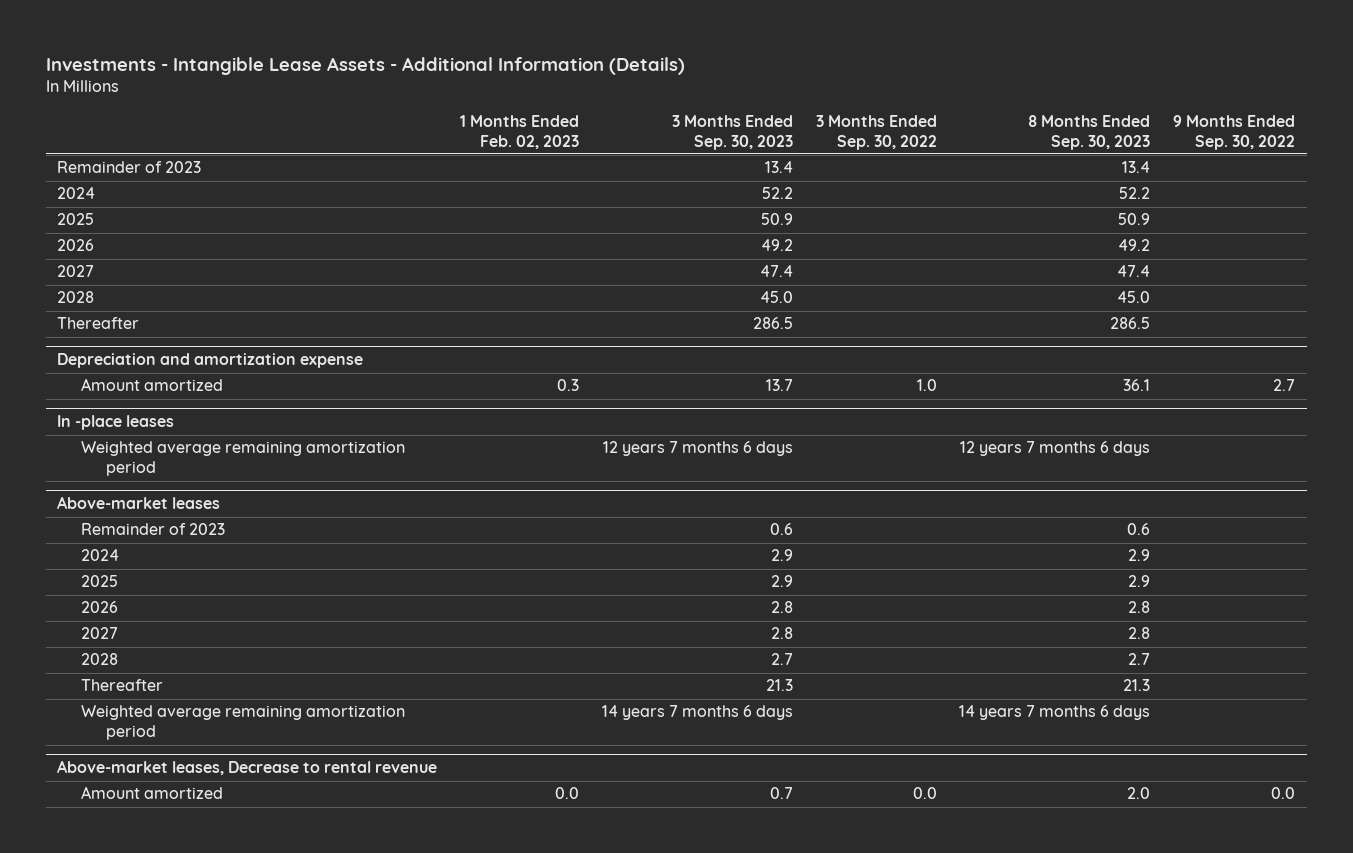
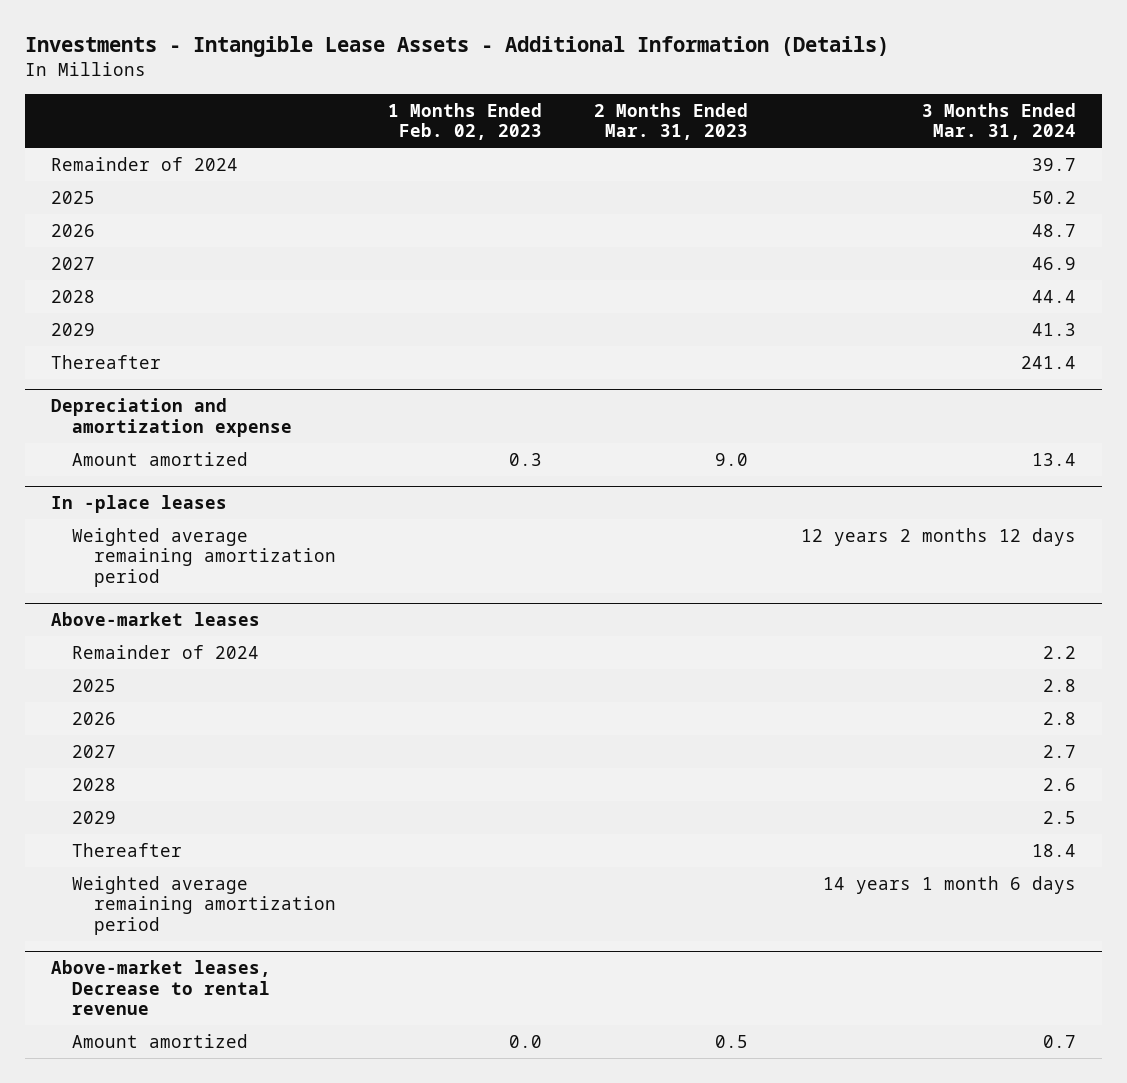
[671,114,793,150] 3 Months Ended Sep. 30, 2023 -> none
[815,114,937,150] 3 Months Ended Sep. 30, 2022 -> none
[1028,114,1151,150] 8 Months Ended Sep. 30, 2023 -> none
[1173,114,1296,150] 9 Months Ended Sep. 30, 2022 -> none
none -> [594,102,749,141] 2 Months Ended Mar. 31, 2023
none -> [921,102,1076,141] 3 Months Ended Mar. 31, 2024
[57,187,96,200] 2024 -> none
[57,161,202,174] Remainder of 2023 -> [51,156,239,171] Remainder of 2024
none -> [51,322,96,336] 2029
[81,549,120,562] 2024 -> none
[81,523,226,536] Remainder of 2023 -> [72,644,260,659] Remainder of 2024
none -> [72,810,117,824] 2029

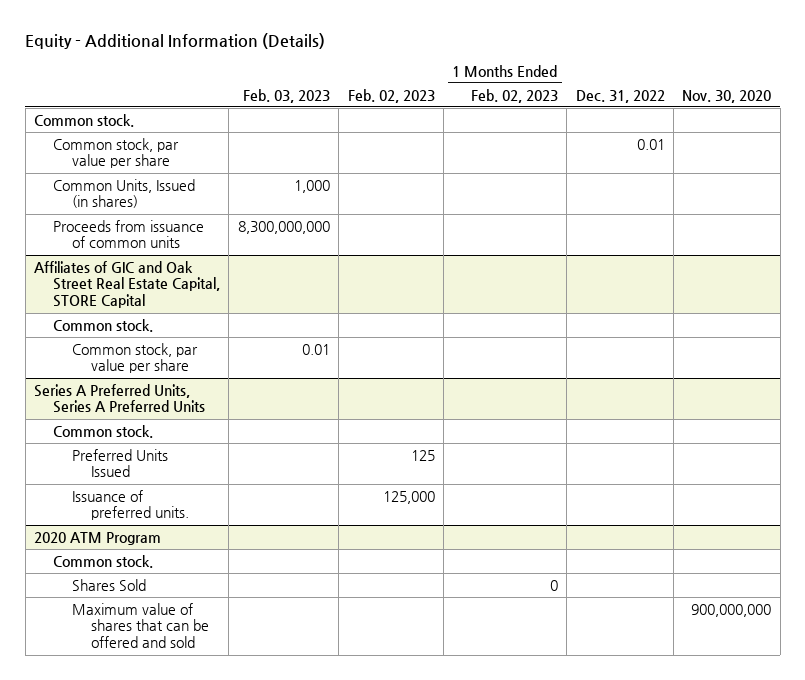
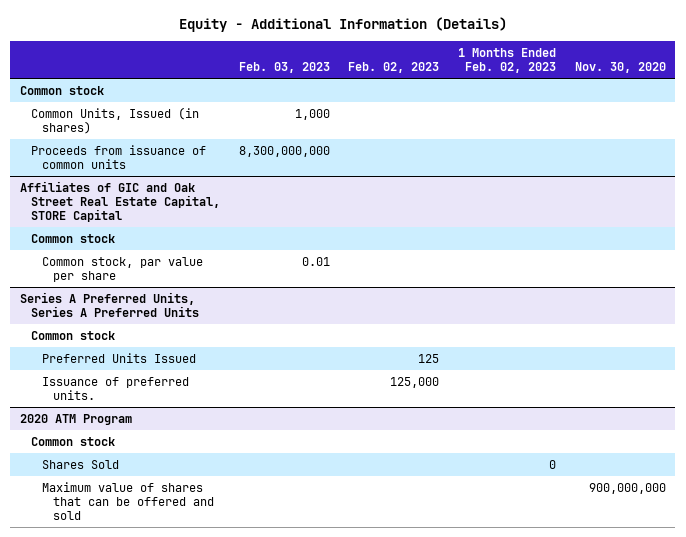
[575,89,665,103] Dec. 31, 2022 -> none
[53,137,180,169] Common stock, par value per share -> none
[33,113,134,127] Common stock. -> [19,85,104,95] Common stock
[53,318,154,332] Common stock. -> [30,233,115,243] Common stock
[53,424,154,438] Common stock. -> [30,330,115,340] Common stock
[53,554,154,568] Common stock. -> [30,436,115,446] Common stock

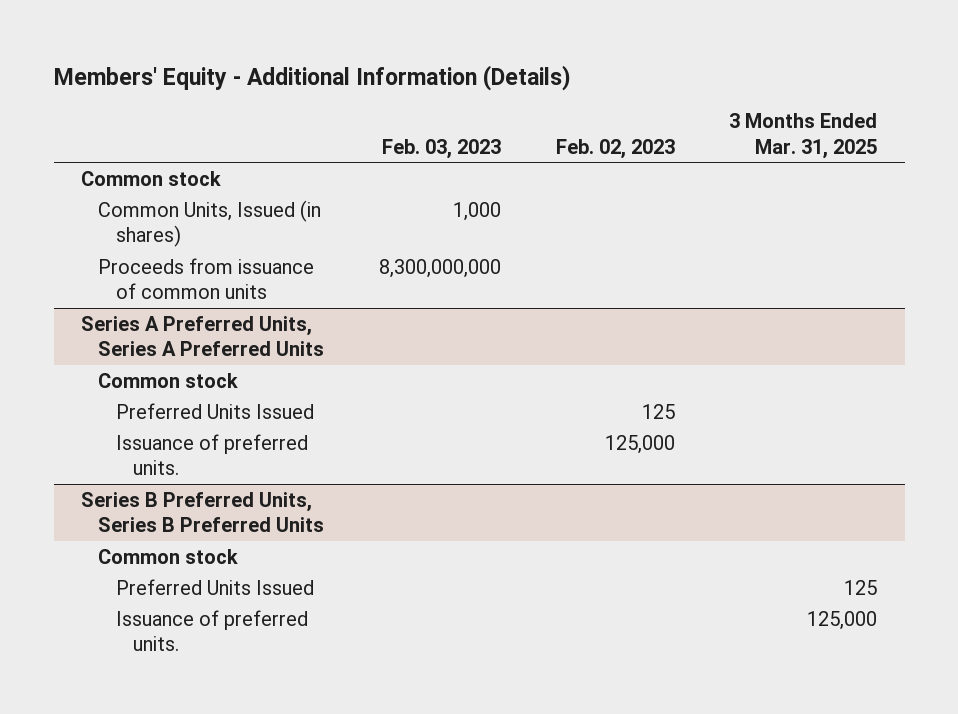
[178,17,507,33] Equity - Additional Information (Details) -> [53,65,571,92] Members' Equity - Additional Information (Details)
[458,47,557,73] 1 Months Ended Feb. 02, 2023 -> none
[574,61,666,73] Nov. 30, 2020 -> none
none -> [729,113,878,159] 3 Months Ended Mar. 31, 2025
[19,180,220,223] Affiliates of GIC and Oak Street Real Estate Capital, STORE Capital -> none
[30,233,115,243] Common stock -> none
[41,256,203,282] Common stock, par value per share -> none
[19,413,132,425] 2020 ATM Program -> none
[30,436,115,446] Common stock -> none
[41,459,119,469] Shares Sold -> none
[41,481,214,521] Maximum value of shares that can be offered and sold -> none
none -> [81,491,325,533] Series B Preferred Units, Series B Preferred Units
none -> [98,548,239,564] Common stock
none -> [115,578,314,595] Preferred Units Issued
none -> [115,609,308,652] Issuance of preferred units.

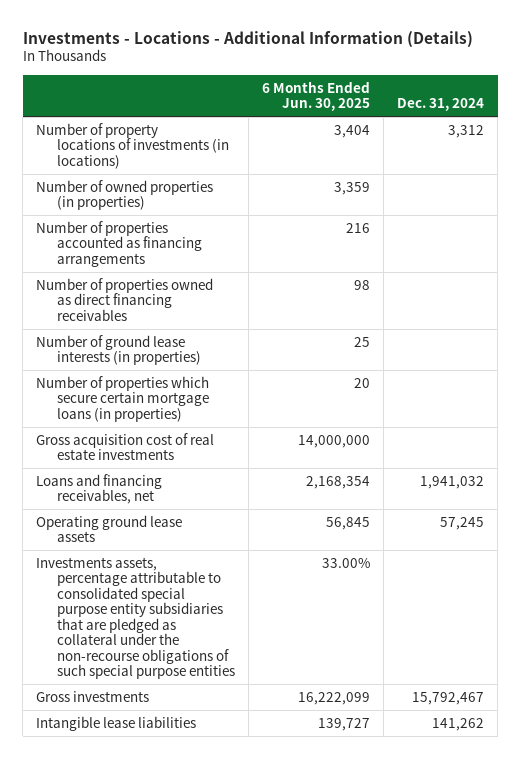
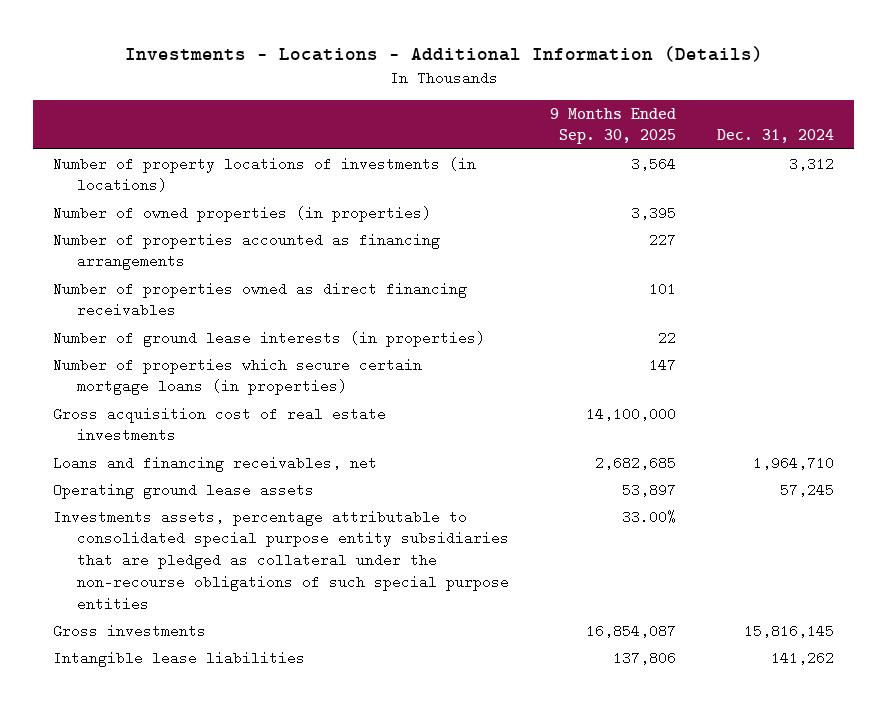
[262,80,371,112] 6 Months Ended Jun. 30, 2025 -> none
none -> [550,107,677,145] 9 Months Ended Sep. 30, 2025
[420,475,485,489] 1,941,032 -> [752,455,834,470] 1,964,710
[412,691,485,705] 15,792,467 -> [743,623,834,638] 15,816,145

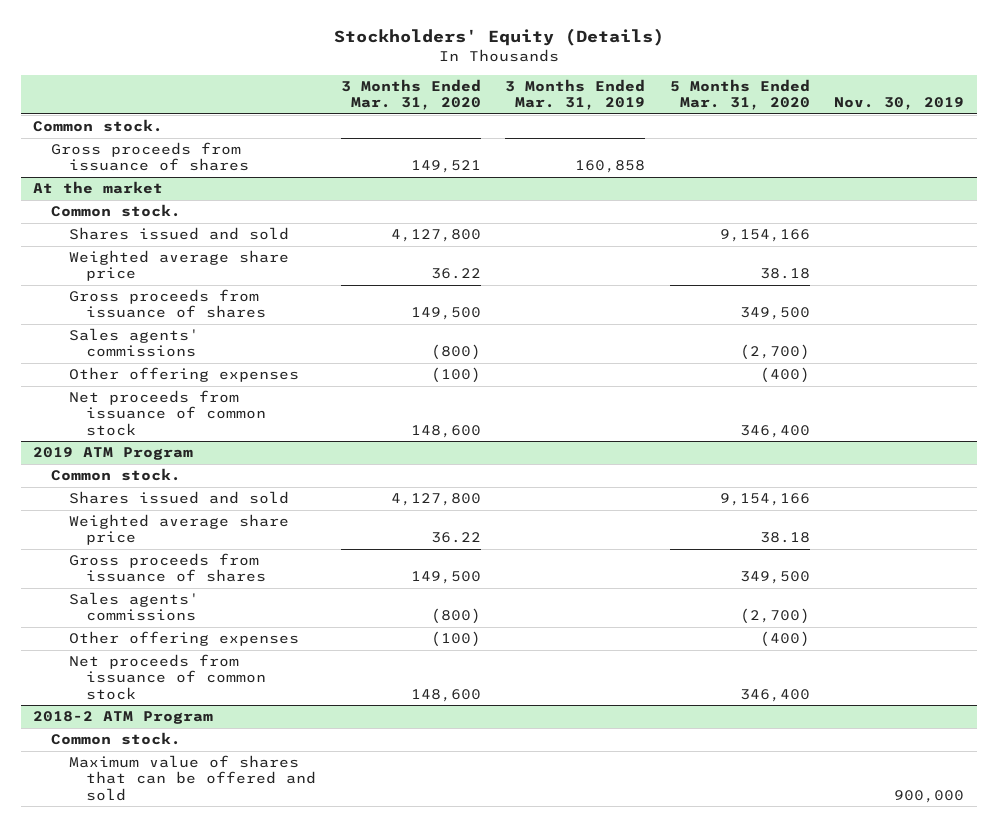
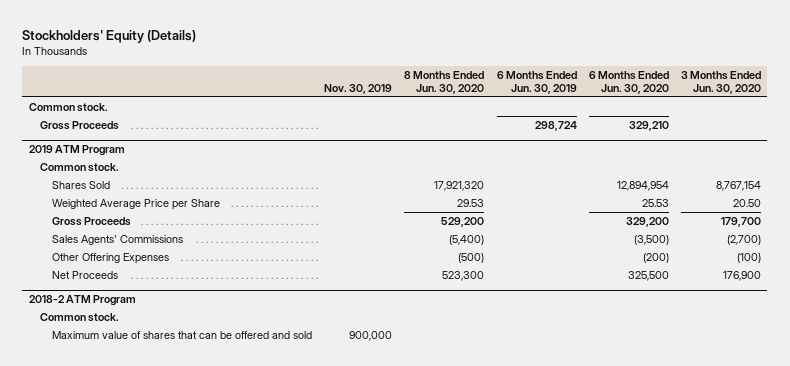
[340,78,481,111] 3 Months Ended Mar. 31, 2020 -> none
[505,78,646,111] 3 Months Ended Mar. 31, 2019 -> none
[669,78,810,111] 5 Months Ended Mar. 31, 2020 -> none
none -> [404,70,485,94] 8 Months Ended Jun. 30, 2020
none -> [496,70,577,94] 6 Months Ended Jun. 30, 2019
none -> [588,70,669,94] 6 Months Ended Jun. 30, 2020
none -> [681,70,762,94] 3 Months Ended Jun. 30, 2020
[32,181,163,195] At the market -> none
[50,204,181,218] Common stock. -> none
[68,227,289,241] Shares issued and sold -> none
[68,250,289,282] Weighted average share price -> none
[68,289,267,319] Gross proceeds from issuance of shares -> none
[68,328,199,358] Sales agents' commissions -> none
[68,367,299,383] Other offering expenses -> none
[68,390,267,436] Net proceeds from issuance of common stock -> none
[50,142,249,172] Gross proceeds from issuance of shares -> [40,121,120,131] Gross Proceeds
[68,491,289,505] Shares issued and sold -> [51,181,110,190] Shares Sold
[68,514,289,546] Weighted average share price -> [51,199,220,211] Weighted Average Price per Share
[68,553,267,583] Gross proceeds from issuance of shares -> [51,217,131,227] Gross Proceeds
[68,592,199,622] Sales agents' commissions -> [51,235,183,246] Sales Agents' Commissions
[68,631,299,647] Other offering expenses -> [51,253,169,265] Other Offering Expenses
[68,654,267,700] Net proceeds from issuance of common stock -> [51,271,118,280] Net Proceeds

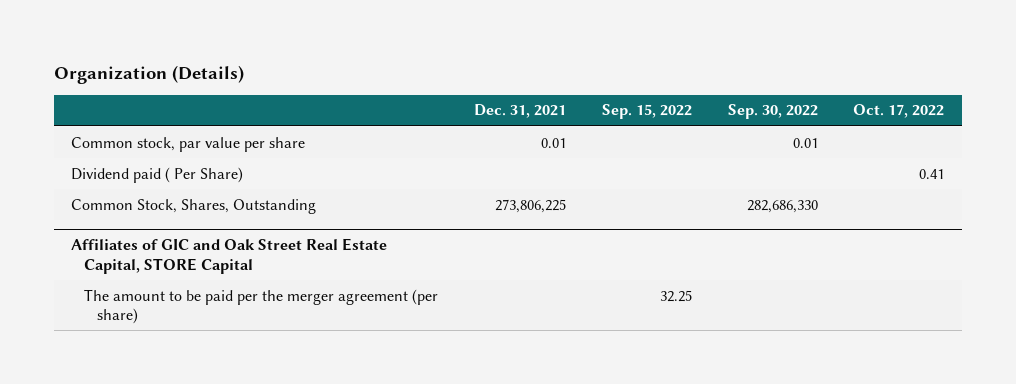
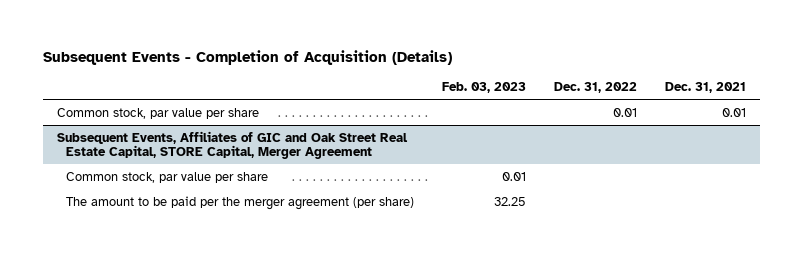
[53,64,244,84] Organization (Details) -> [42,50,452,66] Subsequent Events - Completion of Acquisition (Details)
[601,104,692,120] Sep. 15, 2022 -> none
[727,104,818,120] Sep. 30, 2022 -> none
[853,104,945,119] Oct. 17, 2022 -> none
none -> [442,82,527,94] Feb. 03, 2023
none -> [554,82,638,94] Dec. 31, 2022
[71,166,244,183] Dividend paid ( Per Share) -> none
[71,198,317,214] Common Stock, Shares, Outstanding -> none
[71,238,388,275] Affiliates of GIC and Oak Street Real Estate Capital, STORE Capital -> [56,130,408,160] Subsequent Events, Affiliates of GIC and Oak Street Real Estate Capital, STORE Capital, Merger Agreement
none -> [66,171,269,183] Common stock, par value per share

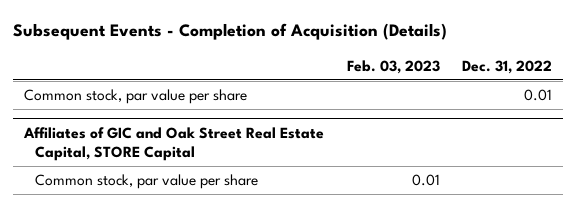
[665,82,747,94] Dec. 31, 2021 -> none
[56,130,408,160] Subsequent Events, Affiliates of GIC and Oak Street Real Estate Capital, STORE Capital, Merger Agreement -> [22,126,324,161] Affiliates of GIC and Oak Street Real Estate Capital, STORE Capital
[66,195,415,210] The amount to be paid per the merger agreement (per share) -> none

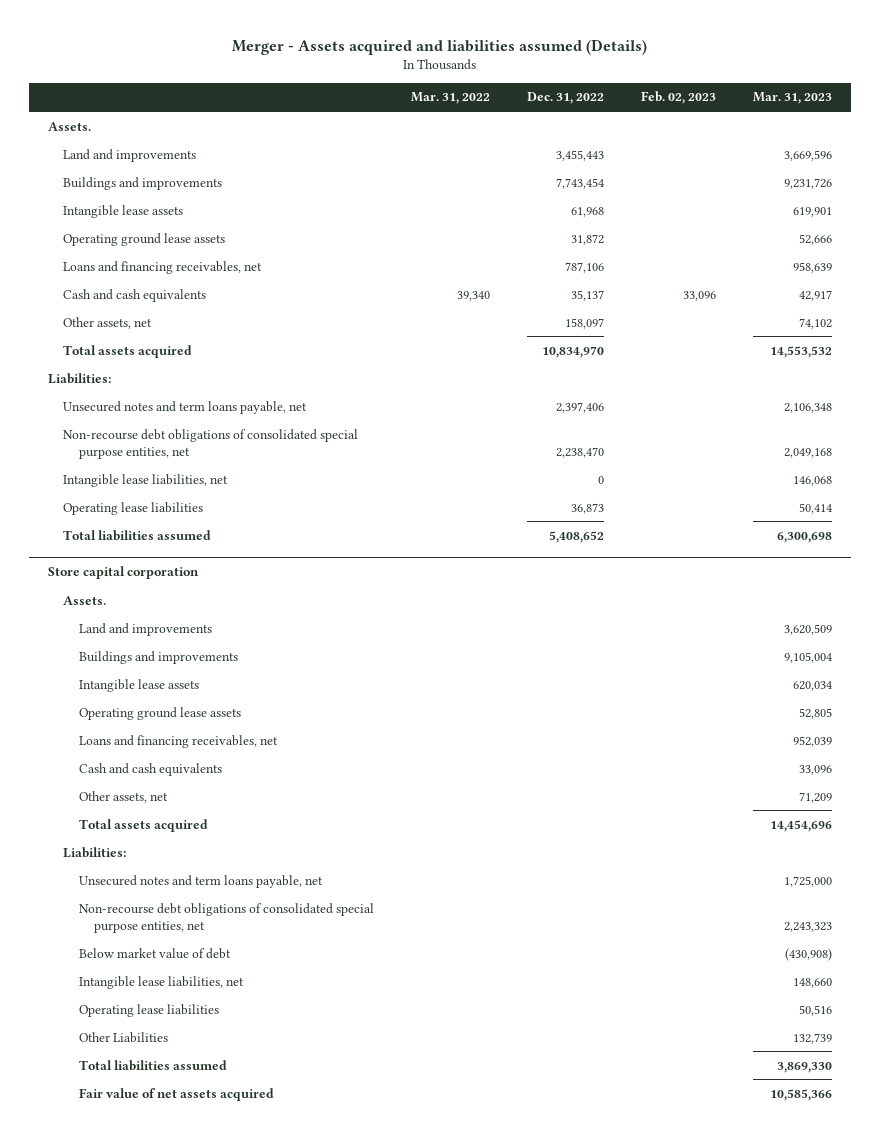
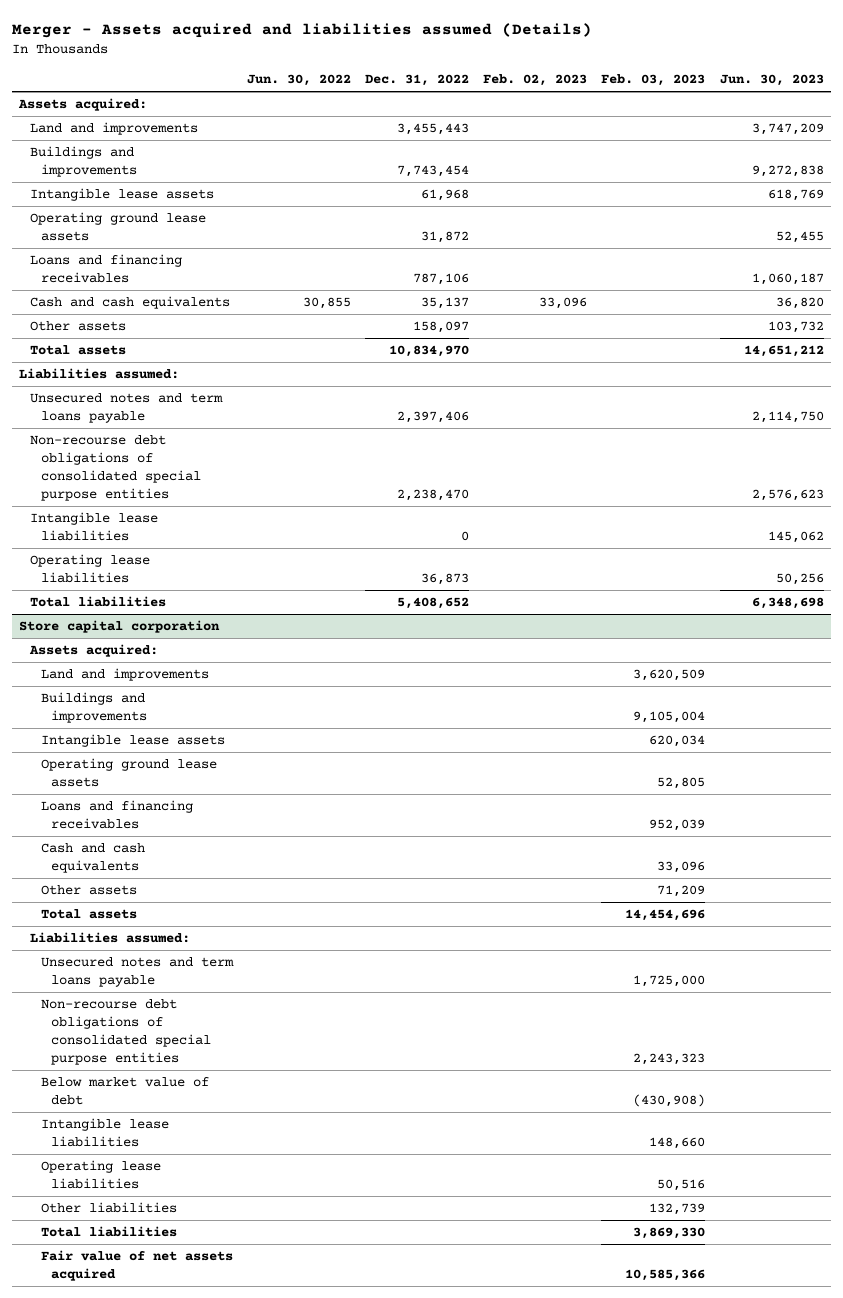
[410,92,490,105] Mar. 31, 2022 -> none
[753,92,833,105] Mar. 31, 2023 -> none
none -> [246,74,351,87] Jun. 30, 2022
none -> [601,74,706,87] Feb. 03, 2023
none -> [719,74,824,87] Jun. 30, 2023
[47,121,91,131] Assets. -> [18,98,148,112] Assets acquired:
[63,260,263,274] Loans and financing receivables, net -> [29,254,182,283] Loans and financing receivables
[63,316,153,329] Other assets, net -> [29,321,126,332] Other assets
[63,344,193,358] Total assets acquired -> [29,345,126,356] Total assets
[47,372,111,384] Liabilities: -> [19,368,180,380] Liabilities assumed:
[63,400,308,414] Unsecured notes and term loans payable, net -> [29,393,223,423] Unsecured notes and term loans payable
[63,428,359,459] Non-recourse debt obligations of consolidated special purpose entities, net -> [29,435,201,501] Non-recourse debt obligations of consolidated special purpose entities
[63,473,229,487] Intangible lease liabilities, net -> [29,512,158,541] Intangible lease liabilities
[63,529,212,541] Total liabilities assumed -> [29,596,166,608] Total liabilities
[63,595,107,605] Assets. -> [28,644,158,658] Assets acquired:
[78,734,278,748] Loans and financing receivables, net -> [40,800,193,829] Loans and financing receivables
[78,790,168,803] Other assets, net -> [40,885,137,896] Other assets
[78,818,208,832] Total assets acquired -> [40,909,137,920] Total assets
[63,846,127,858] Liabilities: -> [29,932,190,944] Liabilities assumed:
[78,874,323,888] Unsecured notes and term loans payable, net -> [40,957,234,987] Unsecured notes and term loans payable
[78,902,374,933] Non-recourse debt obligations of consolidated special purpose entities, net -> [40,999,212,1065] Non-recourse debt obligations of consolidated special purpose entities
[78,975,244,989] Intangible lease liabilities, net -> [40,1118,169,1147] Intangible lease liabilities
[78,1031,168,1043] Other Liabilities -> [40,1202,177,1214] Other liabilities
[78,1059,227,1071] Total liabilities assumed -> [40,1226,177,1238] Total liabilities

